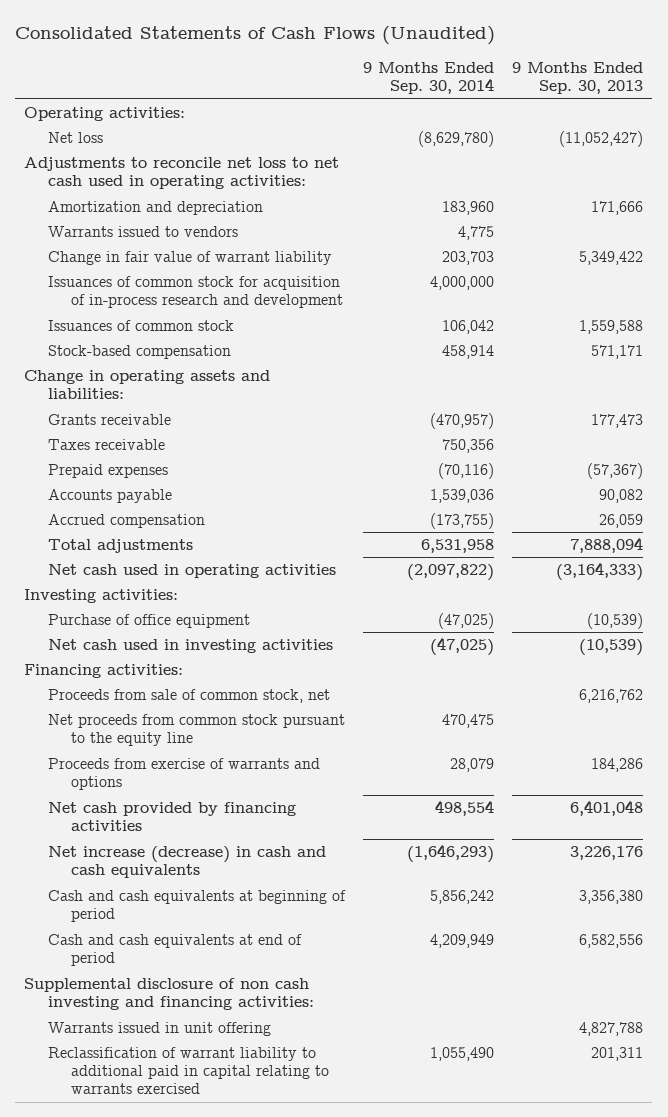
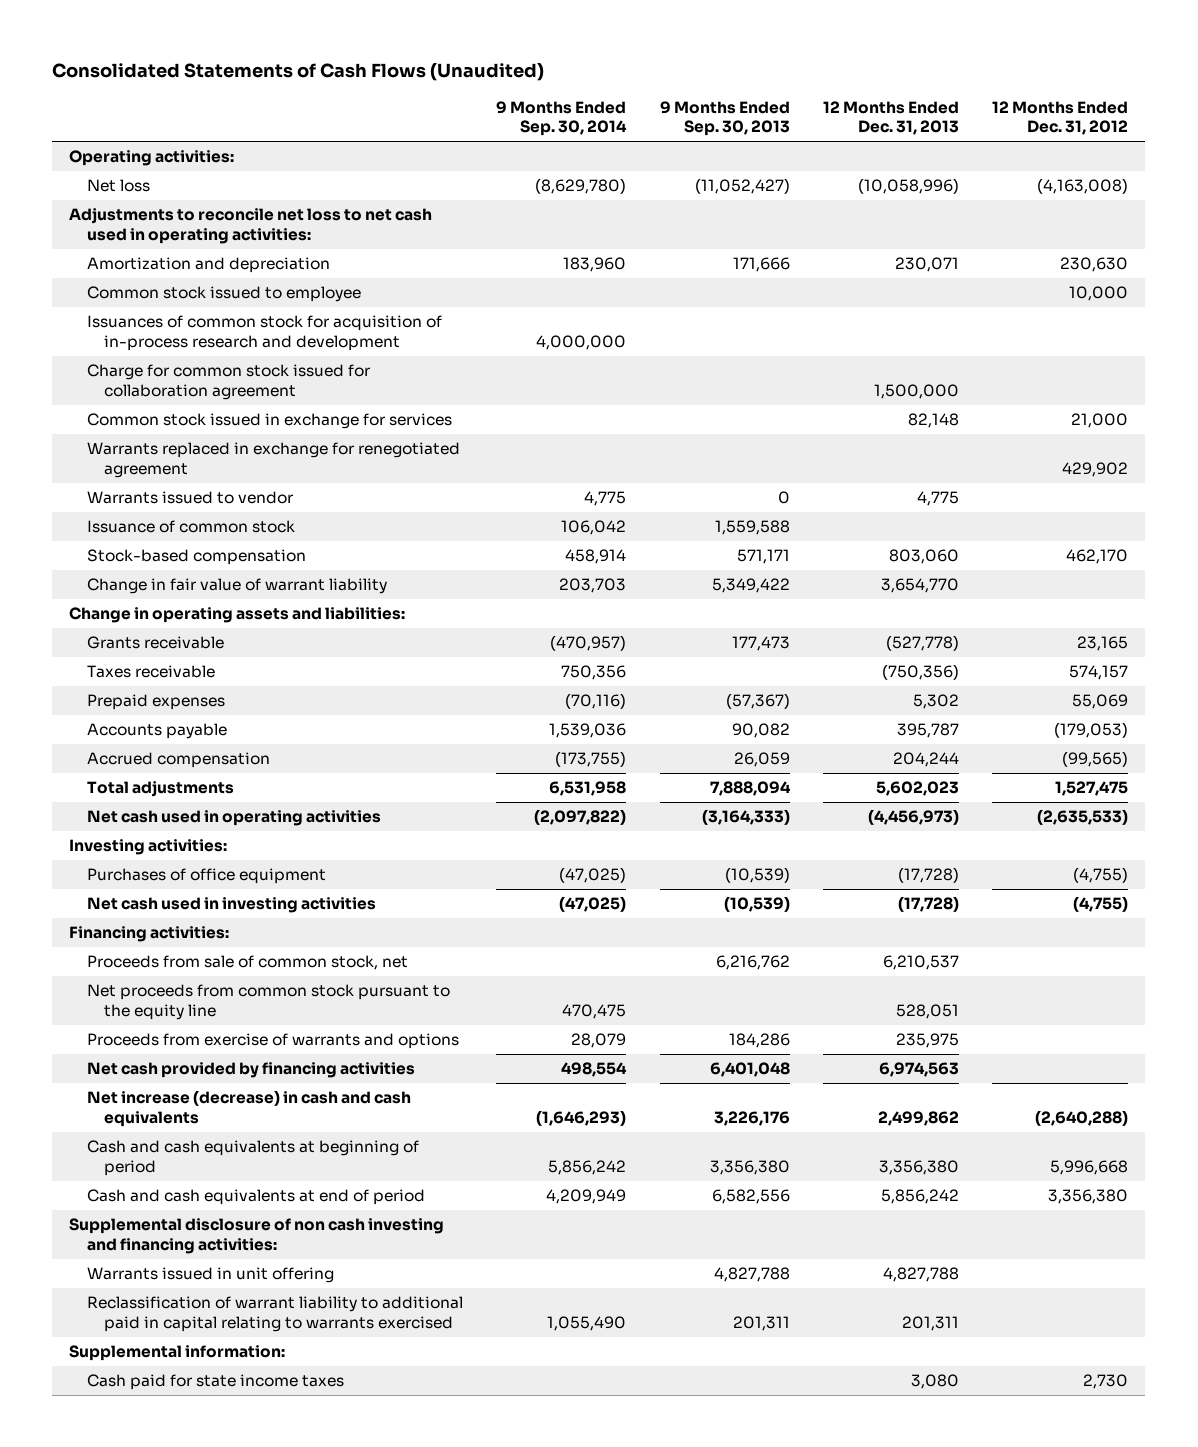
none -> [823,100,960,136] 12 Months Ended Dec. 31, 2013
none -> [992,100,1129,136] 12 Months Ended Dec. 31, 2012
[47,226,238,238] Warrants issued to vendors -> none
none -> [86,286,361,303] Common stock issued to employee
none -> [86,364,370,400] Charge for common stock issued for collaboration agreement
none -> [86,413,452,430] Common stock issued in exchange for services
none -> [86,442,460,478] Warrants replaced in exchange for renegotiated agreement
none -> [86,491,293,505] Warrants issued to vendor
[47,320,234,332] Issuances of common stock -> [86,520,295,534] Issuance of common stock
[47,251,332,266] Change in fair value of warrant liability -> [86,578,387,595] Change in fair value of warrant liability
[47,614,250,629] Purchase of office equipment -> [86,868,326,885] Purchases of office equipment
none -> [69,1345,286,1362] Supplemental information:
none -> [86,1374,344,1391] Cash paid for state income taxes

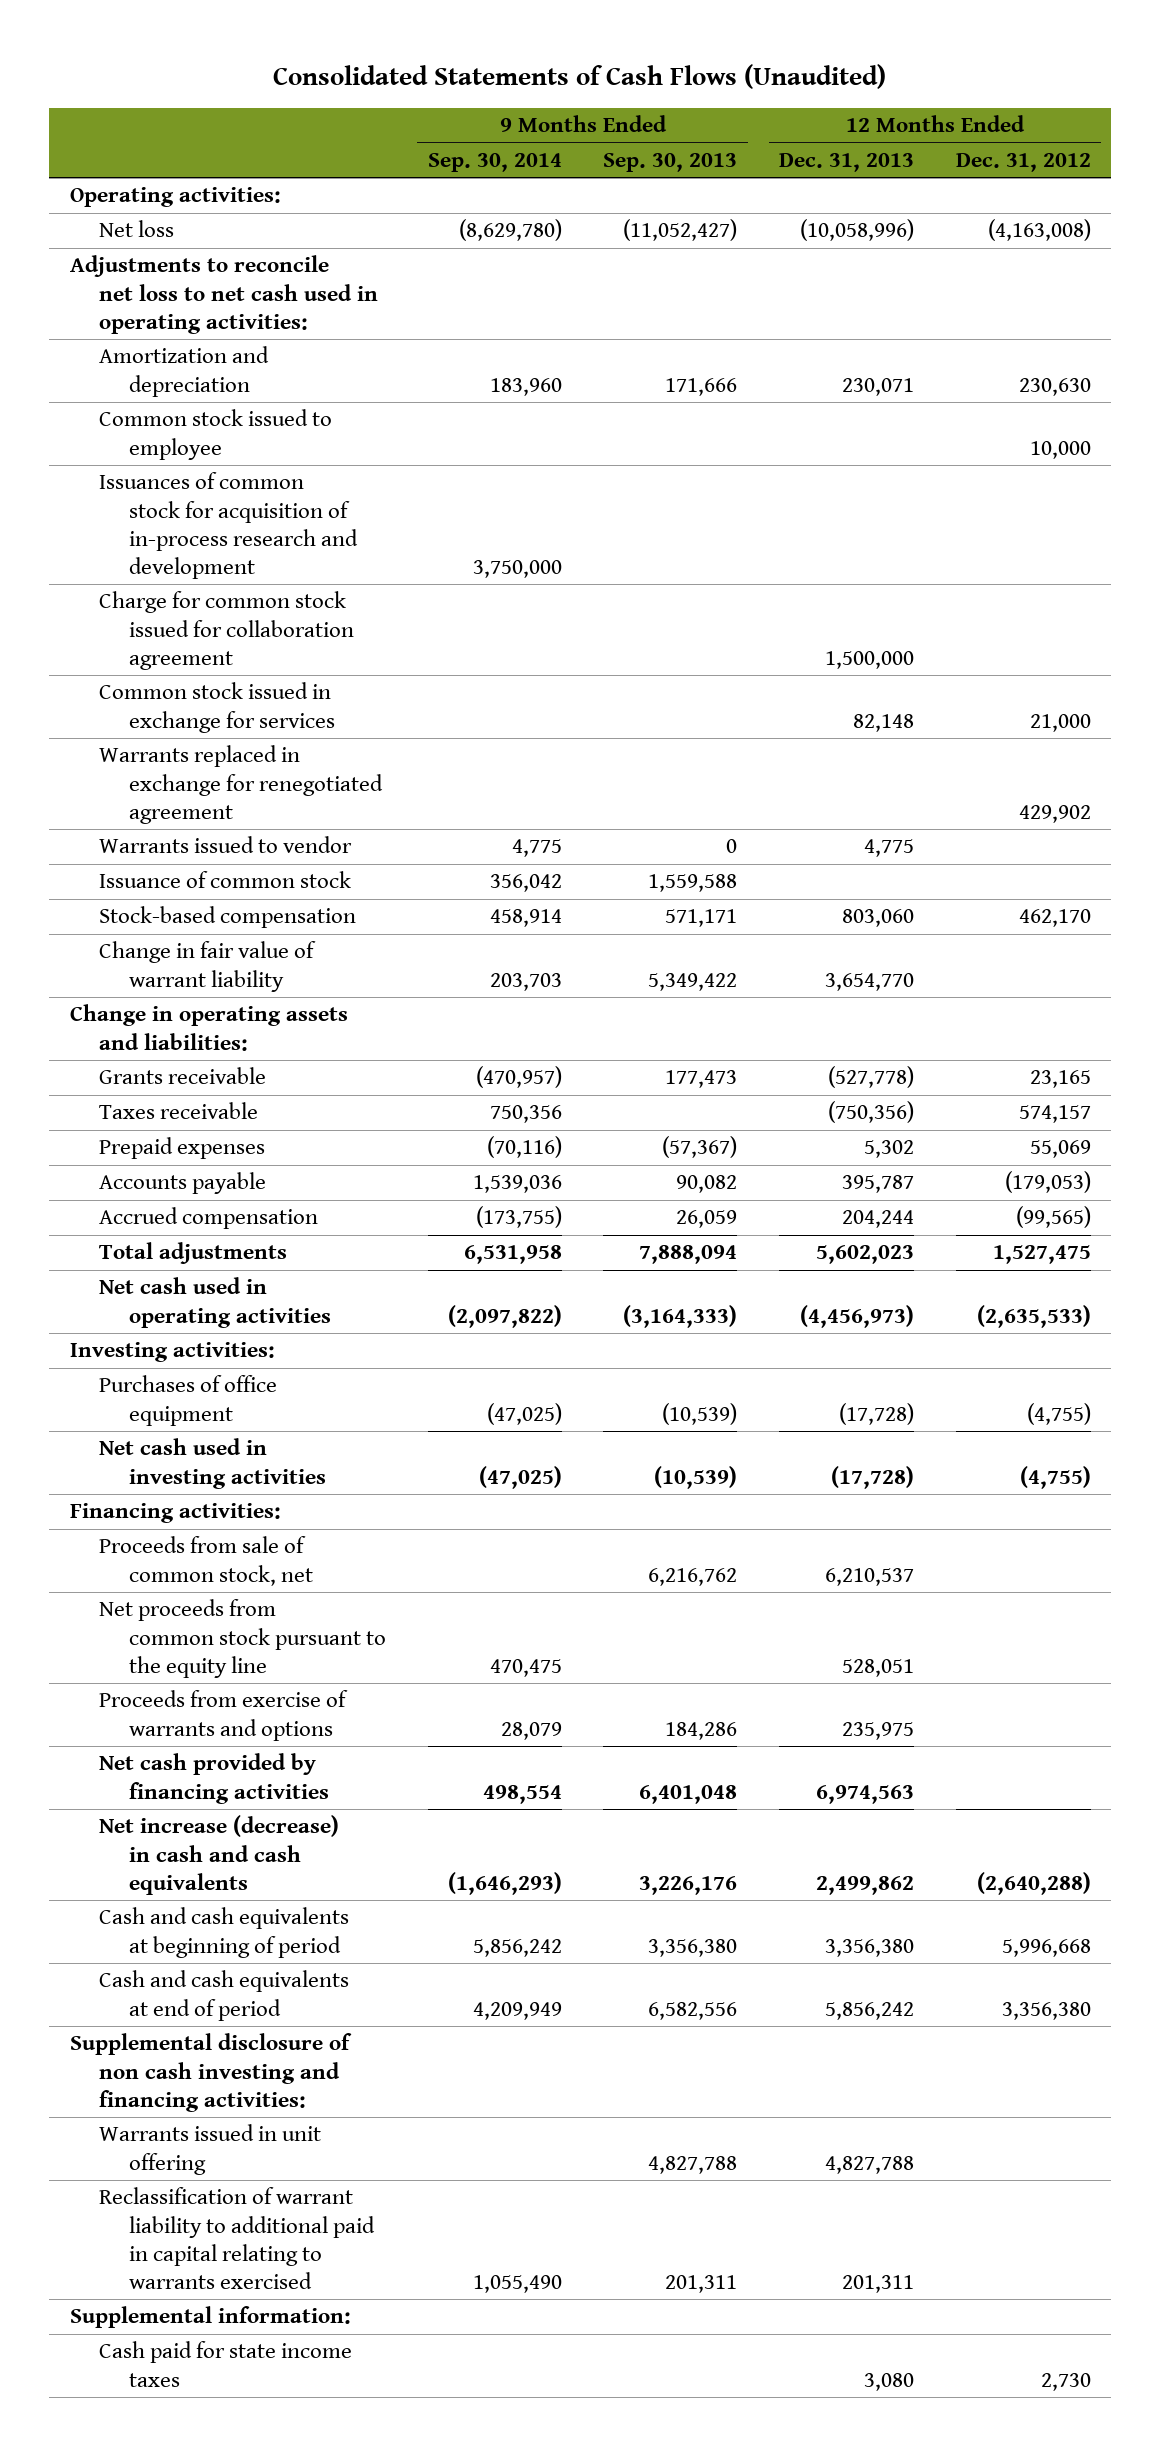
[536,334,627,350] 4,000,000 -> [472,559,562,578] 3,750,000
[561,520,627,536] 106,042 -> [489,874,562,893] 356,042

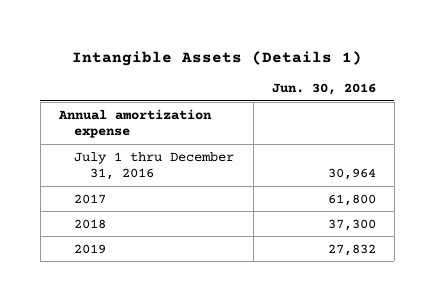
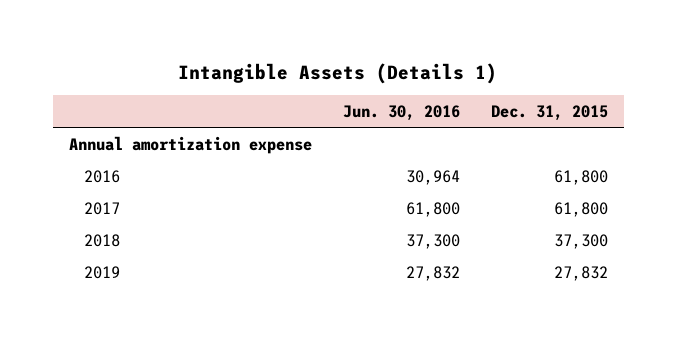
none -> [491,105,609,122] Dec. 31, 2015
[74,151,235,181] July 1 thru December 31, 2016 -> [83,169,120,183] 2016

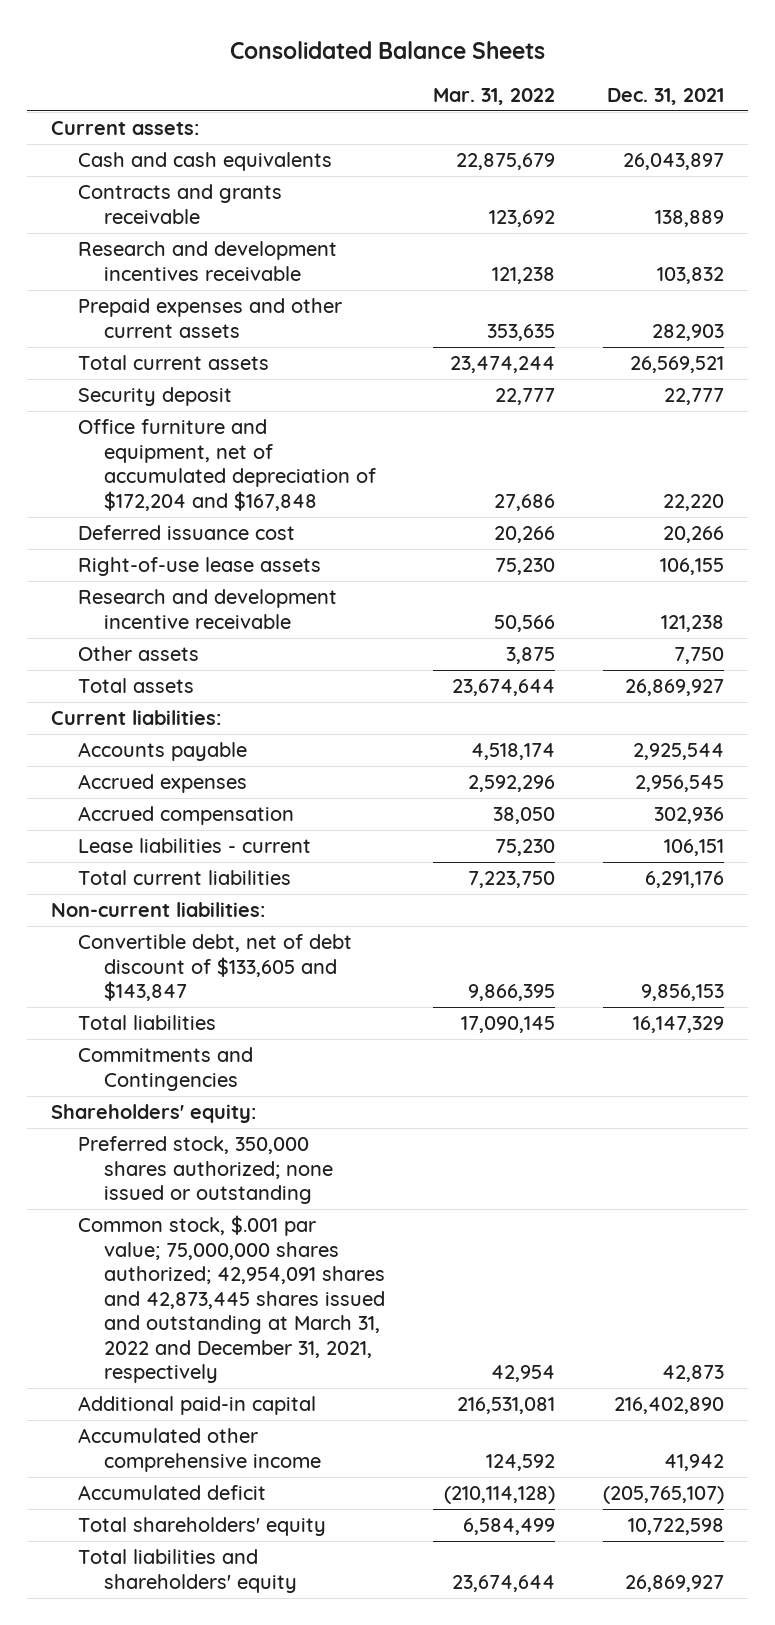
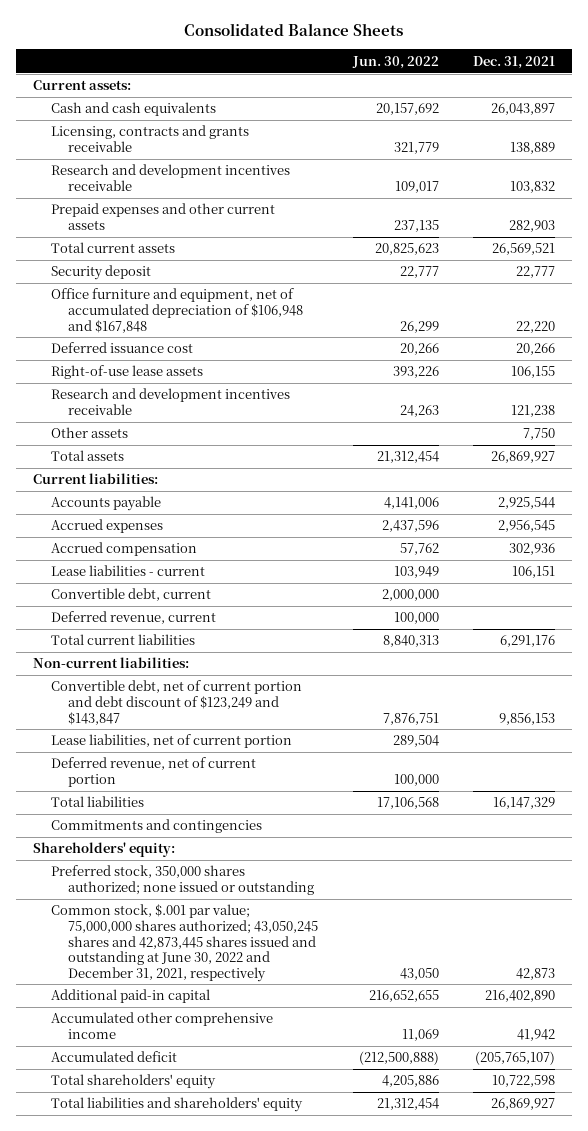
[432,87,555,105] Mar. 31, 2022 -> none
none -> [351,55,439,69] Jun. 30, 2022
[77,184,282,224] Contracts and grants receivable -> [50,125,249,152] Licensing, contracts and grants receivable
[77,419,376,511] Office furniture and equipment, net of accumulated depreciation of $172,204 and $167,848 -> [50,288,304,333] Office furniture and equipment, net of accumulated depreciation of $106,948 and $167,848
[77,589,337,629] Research and development incentive receivable -> [50,388,290,415] Research and development incentives receivable
none -> [50,588,211,602] Convertible debt, current
none -> [50,611,216,625] Deferred revenue, current
[77,934,352,1002] Convertible debt, net of debt discount of $133,605 and $143,847 -> [50,680,302,725] Convertible debt, net of current portion and debt discount of $123,249 and $143,847
none -> [50,734,292,749] Lease liabilities, net of current portion
none -> [50,757,256,787] Deferred revenue, net of current portion
[77,1047,253,1091] Commitments and Contingencies -> [50,819,262,834] Commitments and contingencies
[77,1215,385,1384] Common stock, $.001 par value; 75,000,000 shares authorized; 42,954,091 shares and 42,873,445 shares issued and outstanding at March 31, 2022 and December 31, 2021, respectively -> [50,904,319,982] Common stock, $.001 par value; 75,000,000 shares authorized; 43,050,245 shares and 42,873,445 shares issued and outstanding at June 30, 2022 and December 31, 2021, respectively

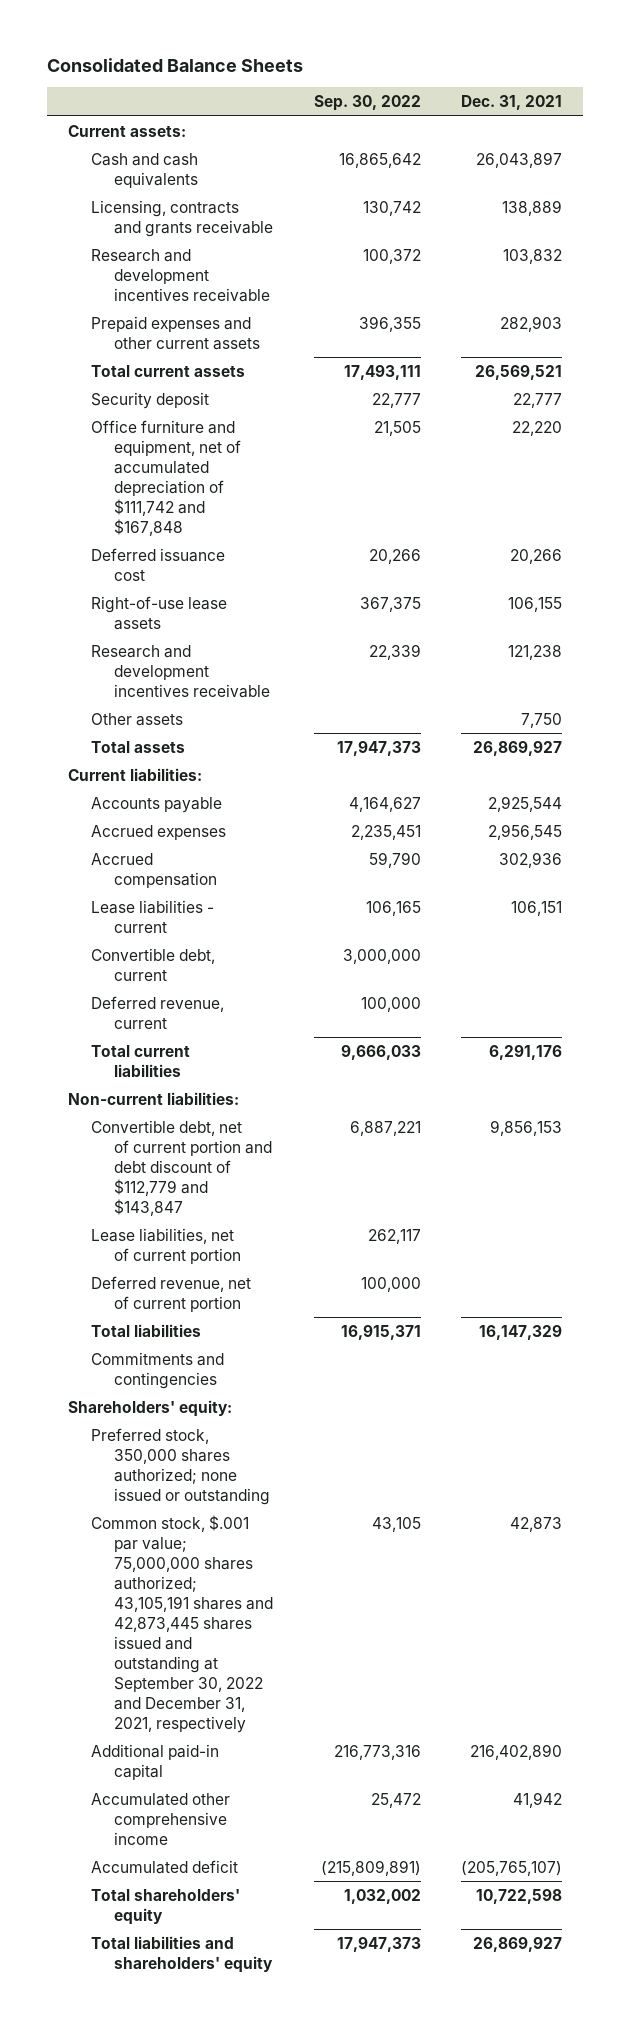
[351,55,439,69] Jun. 30, 2022 -> none
none -> [313,95,421,112] Sep. 30, 2022
[50,288,304,333] Office furniture and equipment, net of accumulated depreciation of $106,948 and $167,848 -> [90,419,241,536] Office furniture and equipment, net of accumulated depreciation of $111,742 and $167,848
[50,680,302,725] Convertible debt, net of current portion and debt discount of $123,249 and $143,847 -> [90,1119,272,1216] Convertible debt, net of current portion and debt discount of $112,779 and $143,847
[50,904,319,982] Common stock, $.001 par value; 75,000,000 shares authorized; 43,050,245 shares and 42,873,445 shares issued and outstanding at June 30, 2022 and December 31, 2021, respectively -> [90,1514,273,1733] Common stock, $.001 par value; 75,000,000 shares authorized; 43,105,191 shares and 42,873,445 shares issued and outstanding at September 30, 2022 and December 31, 2021, respectively

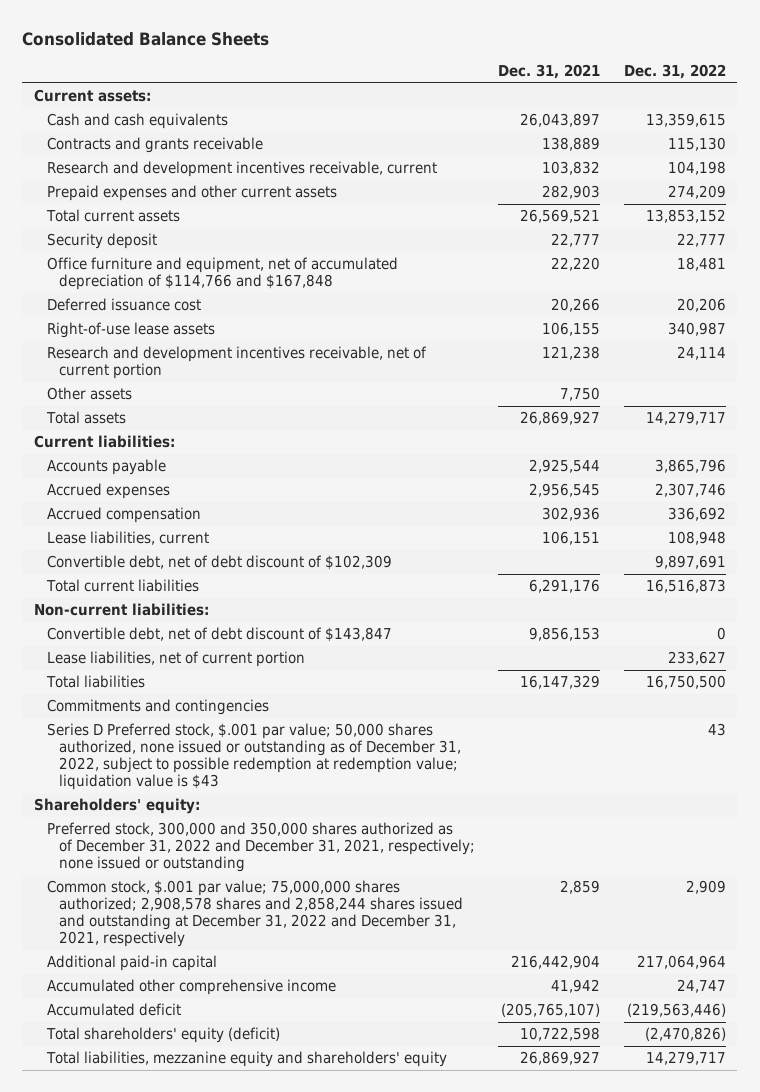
[313,95,421,112] Sep. 30, 2022 -> none
none -> [623,64,726,80] Dec. 31, 2022
[90,199,273,237] Licensing, contracts and grants receivable -> [46,137,263,154] Contracts and grants receivable
[90,248,270,302] Research and development incentives receivable -> [46,161,437,178] Research and development incentives receivable, current
[90,419,241,536] Office furniture and equipment, net of accumulated depreciation of $111,742 and $167,848 -> [46,257,398,291] Office furniture and equipment, net of accumulated depreciation of $114,766 and $167,848
[90,644,270,698] Research and development incentives receivable -> [46,346,427,380] Research and development incentives receivable, net of current portion
[90,995,224,1029] Deferred revenue, current -> none
[90,899,214,933] Lease liabilities - current -> [46,531,209,546] Lease liabilities, current
[90,947,215,981] Convertible debt, current -> [46,555,392,571] Convertible debt, net of debt discount of $102,309
[90,1119,272,1216] Convertible debt, net of current portion and debt discount of $112,779 and $143,847 -> [46,627,392,643] Convertible debt, net of debt discount of $143,847
[90,1275,251,1312] Deferred revenue, net of current portion -> none
none -> [46,723,462,791] Series D Preferred stock, $.001 par value; 50,000 shares authorized, none issued or outstanding as of December 31, 2022, subject to possible redemption at redemption value; liquidation value is $43
[90,1427,270,1505] Preferred stock, 350,000 shares authorized; none issued or outstanding -> [46,822,476,873] Preferred stock, 300,000 and 350,000 shares authorized as of December 31, 2022 and December 31, 2021, respectively; none issued or outstanding
[90,1514,273,1733] Common stock, $.001 par value; 75,000,000 shares authorized; 43,105,191 shares and 42,873,445 shares issued and outstanding at September 30, 2022 and December 31, 2021, respectively -> [46,880,464,948] Common stock, $.001 par value; 75,000,000 shares authorized; 2,908,578 shares and 2,858,244 shares issued and outstanding at December 31, 2022 and December 31, 2021, respectively
[510,1516,563,1532] 42,873 -> [560,880,601,895] 2,859
[470,1743,563,1760] 216,402,890 -> [511,955,601,970] 216,442,904
[90,1888,240,1925] Total shareholders' equity -> [45,1027,280,1044] Total shareholders' equity (deficit)
[90,1935,273,1973] Total liabilities and shareholders' equity -> [45,1051,447,1068] Total liabilities, mezzanine equity and shareholders' equity

